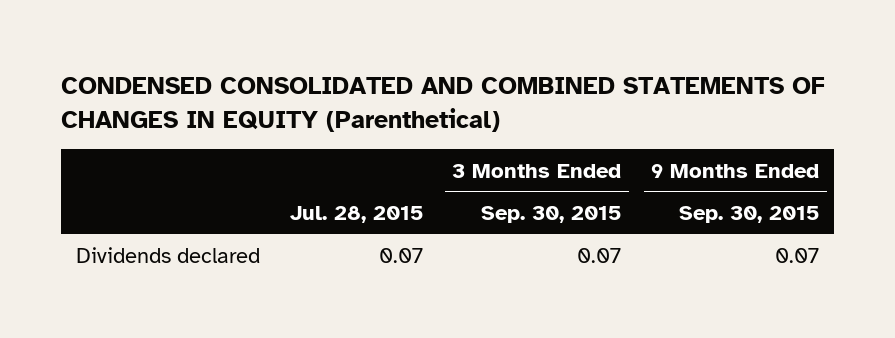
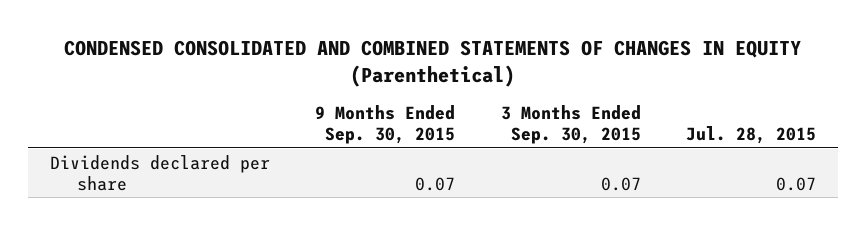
[75,247,260,264] Dividends declared -> [50,154,271,191] Dividends declared per share

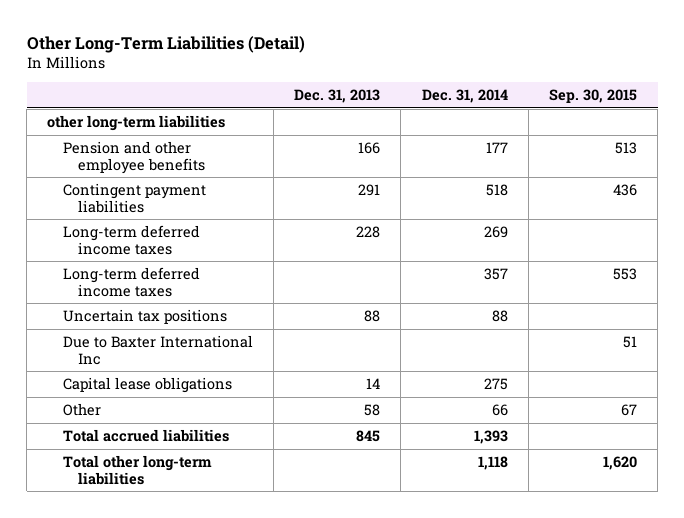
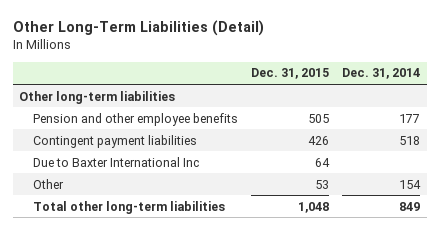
[294,89,381,104] Dec. 31, 2013 -> none
[548,89,637,104] Sep. 30, 2015 -> none
none -> [251,68,330,80] Dec. 31, 2015
[47,114,226,131] other long-term liabilities -> [19,90,176,104] Other long-term liabilities
[62,224,200,255] Long-term deferred income taxes -> none
[62,266,200,297] Long-term deferred income taxes -> none
[62,308,227,324] Uncertain tax positions -> none
[62,376,232,393] Capital lease obligations -> none
[62,428,229,442] Total accrued liabilities -> none
[491,403,508,416] 66 -> [399,179,422,189] 154
[477,455,508,470] 1,118 -> [399,201,421,211] 849

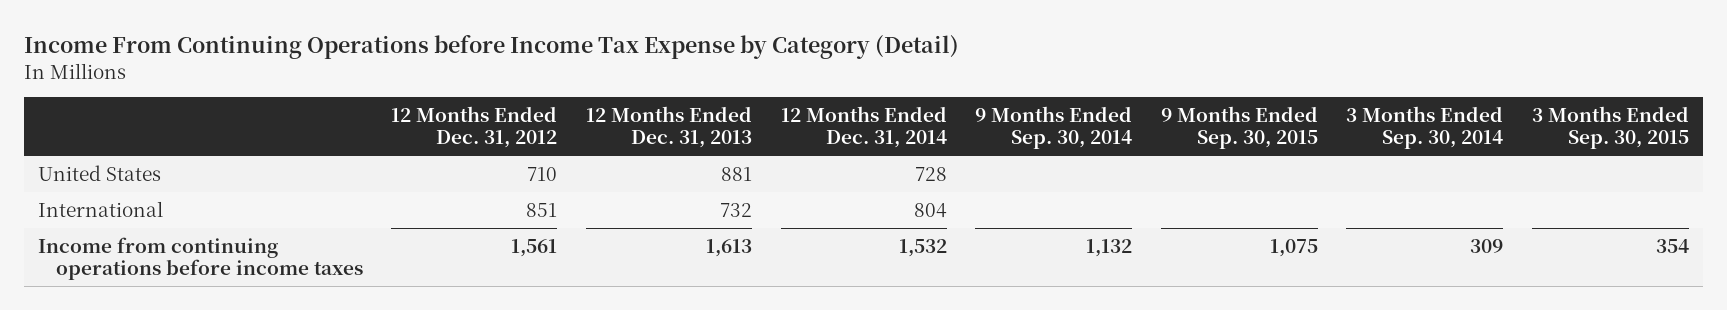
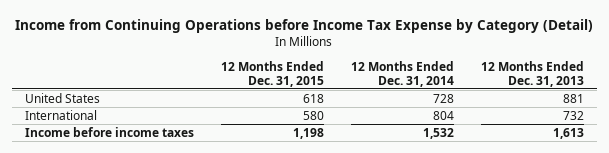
[23,35,959,60] Income From Continuing Operations before Income Tax Expense by Category (Detail) -> [15,19,594,34] Income from Continuing Operations before Income Tax Expense by Category (Detail)
[391,106,558,149] 12 Months Ended Dec. 31, 2012 -> none
[975,106,1133,150] 9 Months Ended Sep. 30, 2014 -> none
[1160,106,1318,150] 9 Months Ended Sep. 30, 2015 -> none
[1346,106,1504,150] 3 Months Ended Sep. 30, 2014 -> none
[1531,106,1689,150] 3 Months Ended Sep. 30, 2015 -> none
none -> [220,61,324,87] 12 Months Ended Dec. 31, 2015
[38,236,363,280] Income from continuing operations before income taxes -> [25,126,195,137] Income before income taxes

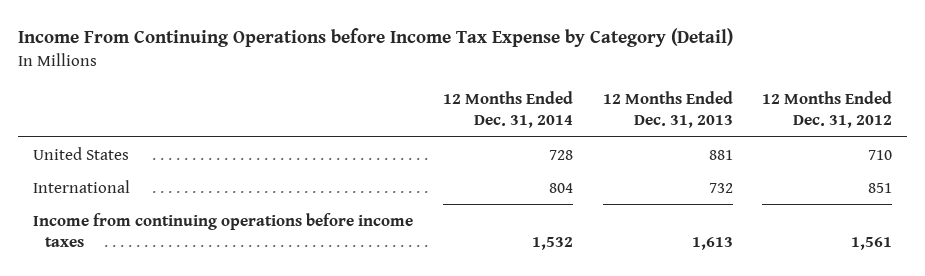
[15,19,594,34] Income from Continuing Operations before Income Tax Expense by Category (Detail) -> [17,28,733,48] Income From Continuing Operations before Income Tax Expense by Category (Detail)
[220,61,324,87] 12 Months Ended Dec. 31, 2015 -> none
none -> [762,91,893,129] 12 Months Ended Dec. 31, 2012
[25,126,195,137] Income before income taxes -> [32,212,413,247] Income from continuing operations before income taxes

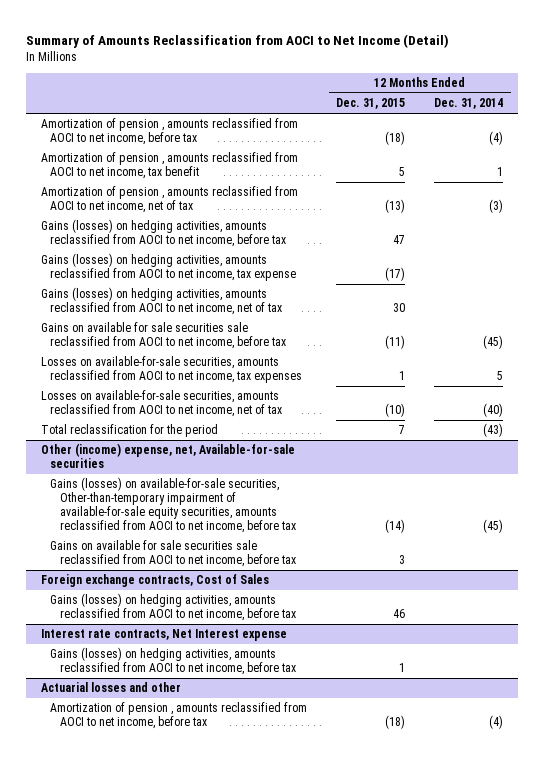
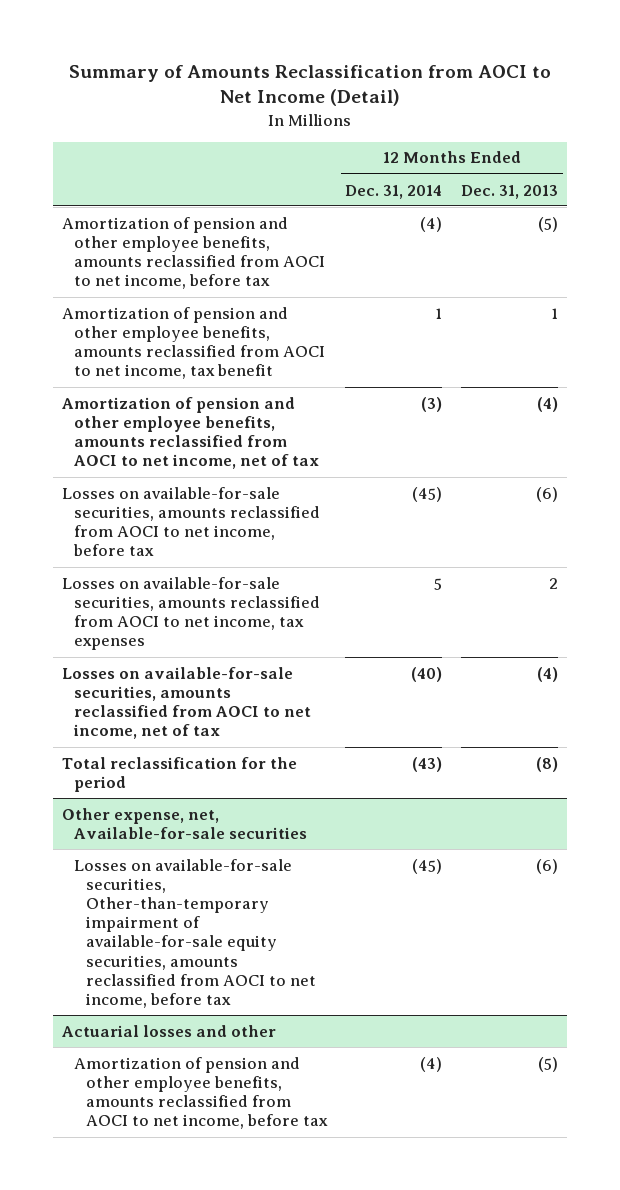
[336,98,406,110] Dec. 31, 2015 -> none
none -> [460,184,558,199] Dec. 31, 2013
[40,219,287,248] Gains (losses) on hedging activities, amounts reclassified from AOCI to net income, before tax -> none
[40,253,297,282] Gains (losses) on hedging activities, amounts reclassified from AOCI to net income, tax expense -> none
[40,287,283,316] Gains (losses) on hedging activities, amounts reclassified from AOCI to net income, net of tax -> none
[40,118,298,146] Amortization of pension , amounts reclassified from AOCI to net income, before tax -> [62,216,325,290] Amortization of pension and other employee benefits, amounts reclassified from AOCI to net income, before tax
[40,152,298,180] Amortization of pension , amounts reclassified from AOCI to net income, tax benefit -> [62,306,325,380] Amortization of pension and other employee benefits, amounts reclassified from AOCI to net income, tax benefit
[40,186,298,214] Amortization of pension , amounts reclassified from AOCI to net income, net of tax -> [62,396,319,470] Amortization of pension and other employee benefits, amounts reclassified from AOCI to net income, net of tax
[40,322,287,350] Gains on available for sale securities sale reclassified from AOCI to net income, before tax -> [62,486,320,557] Losses on available-for-sale securities, amounts reclassified from AOCI to net income, before tax
[50,540,296,568] Gains on available for sale securities sale reclassified from AOCI to net income, before tax -> none
[40,574,269,588] Foreign exchange contracts, Cost of Sales -> none
[50,593,296,622] Gains (losses) on hedging activities, amounts reclassified from AOCI to net income, before tax -> none
[40,629,287,642] Interest rate contracts, Net Interest expense -> none
[50,647,296,676] Gains (losses) on hedging activities, amounts reclassified from AOCI to net income, before tax -> none
[40,443,295,469] Other (income) expense, net, Available-for-sale securities -> [62,807,307,839] Other expense, net, Available-for-sale securities
[50,477,296,533] Gains (losses) on available-for-sale securities, Other-than-temporary impairment of available-for-sale equity securities, amounts reclassified from AOCI to net income, before tax -> [73,858,316,1009] Losses on available-for-sale securities, Other-than-temporary impairment of available-for-sale equity securities, amounts reclassified from AOCI to net income, before tax
[50,702,308,730] Amortization of pension , amounts reclassified from AOCI to net income, before tax -> [73,1056,328,1130] Amortization of pension and other employee benefits, amounts reclassified from AOCI to net income, before tax

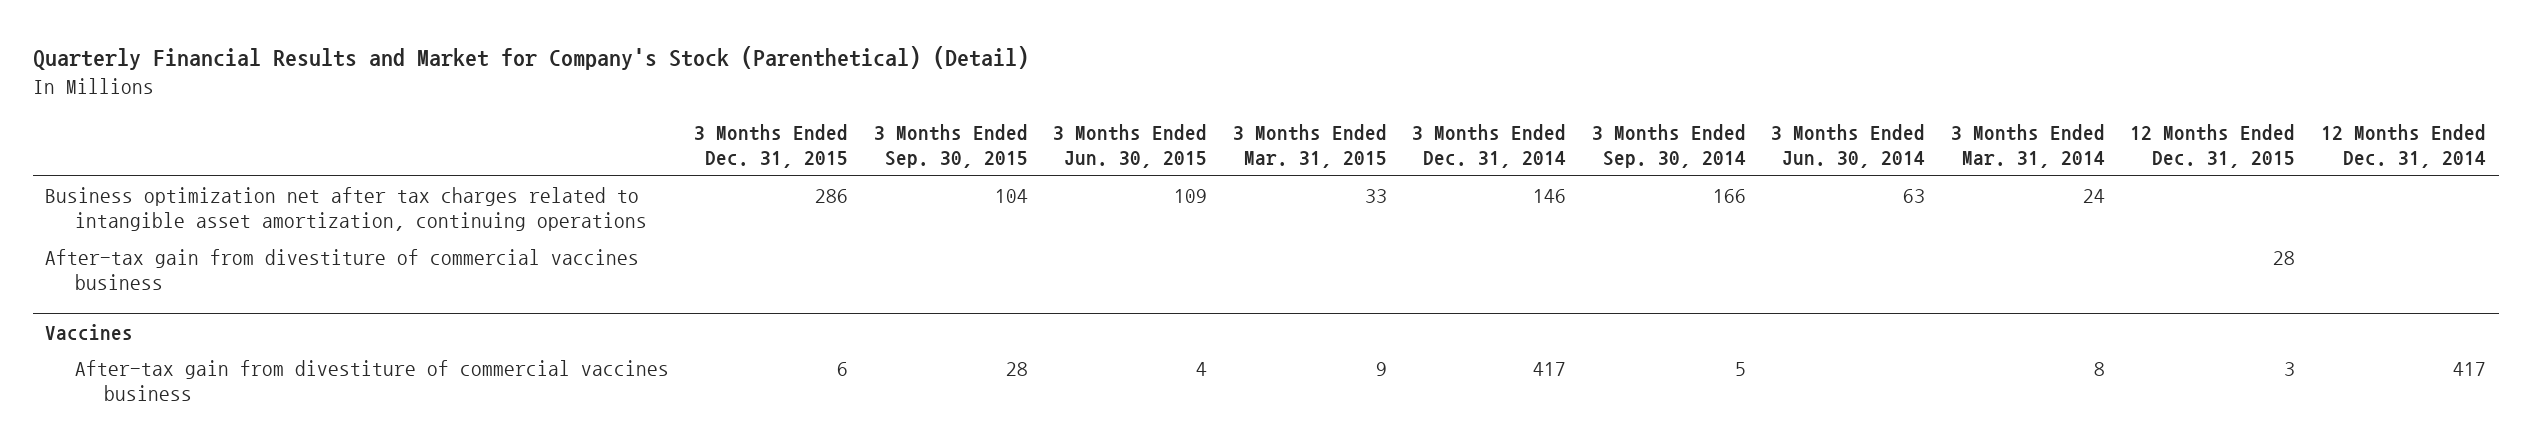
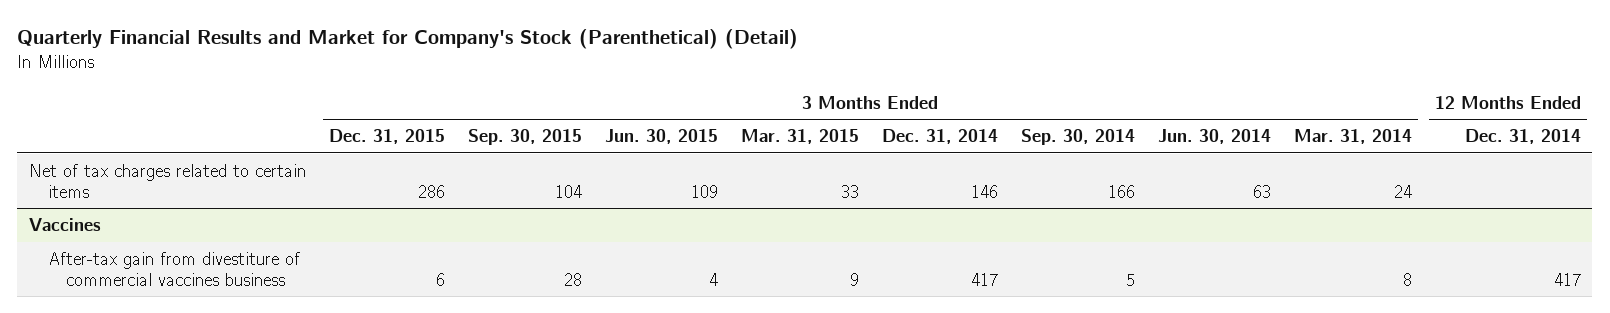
[2130,124,2296,169] 12 Months Ended Dec. 31, 2015 -> none
[45,248,640,291] After-tax gain from divestiture of commercial vaccines business -> none
[45,186,647,232] Business optimization net after tax charges related to intangible asset amortization, continuing operations -> [28,163,306,198] Net of tax charges related to certain items

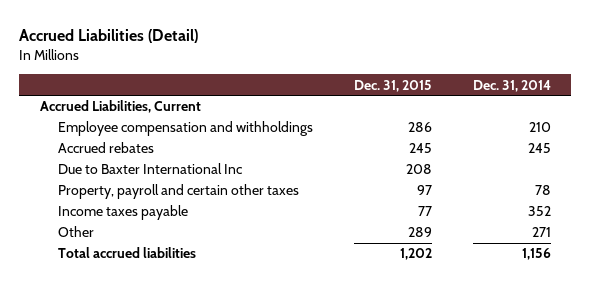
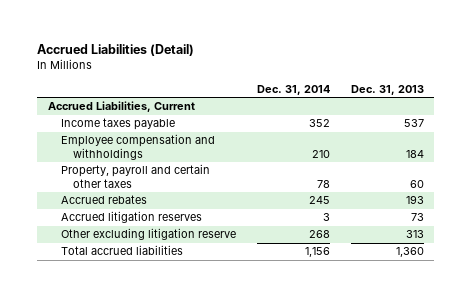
[353,79,432,92] Dec. 31, 2015 -> none
none -> [350,84,424,95] Dec. 31, 2013
[58,205,189,221] Income taxes payable -> [60,118,175,131] Income taxes payable
[58,163,243,175] Due to Baxter International Inc -> none
[58,226,95,238] Other -> none
[58,142,155,154] Accrued rebates -> [60,195,147,205] Accrued rebates
none -> [60,211,202,224] Accrued litigation reserves
none -> [60,228,236,241] Other excluding litigation reserve

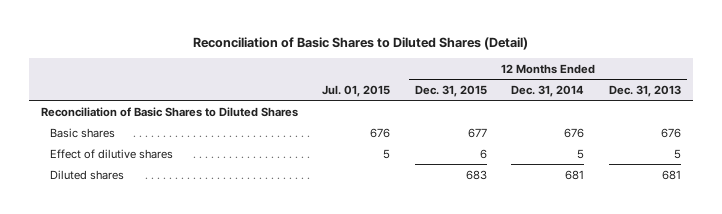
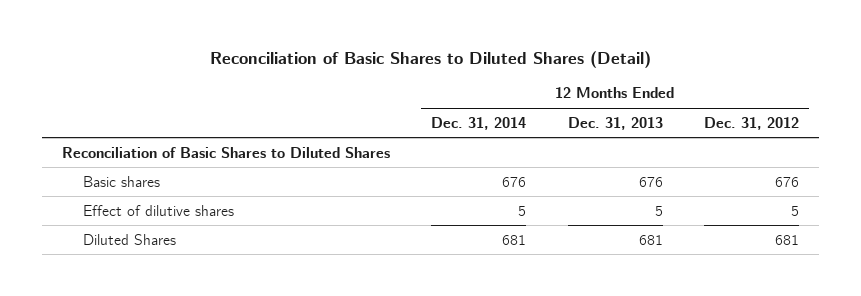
[322,84,391,97] Jul. 01, 2015 -> none
[414,84,487,97] Dec. 31, 2015 -> none
none -> [703,116,799,130] Dec. 31, 2012
[50,169,125,180] Diluted shares -> [83,233,177,245] Diluted Shares

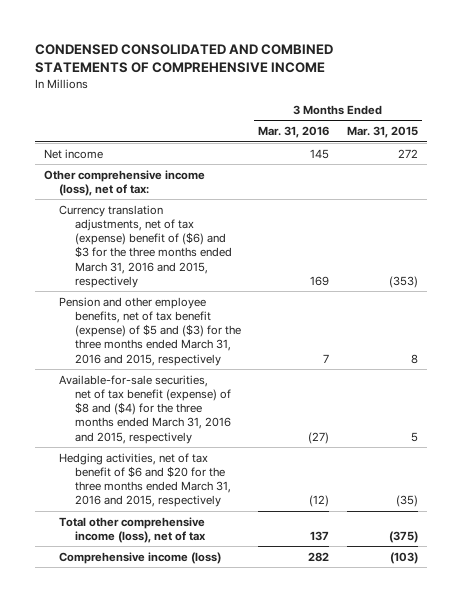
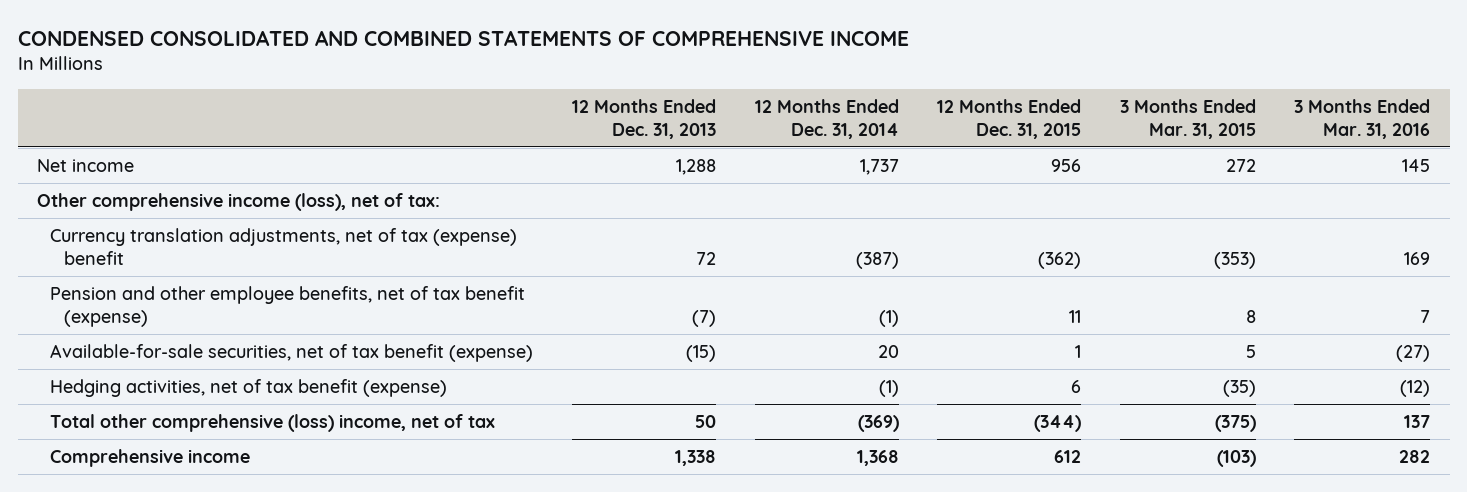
none -> [572,98,717,139] 12 Months Ended Dec. 31, 2013
none -> [754,98,899,139] 12 Months Ended Dec. 31, 2014
none -> [937,98,1082,139] 12 Months Ended Dec. 31, 2015
[59,204,232,288] Currency translation adjustments, net of tax (expense) benefit of ($6) and $3 for the three months ended March 31, 2016 and 2015, respectively -> [50,227,518,266] Currency translation adjustments, net of tax (expense) benefit
[59,296,241,366] Pension and other employee benefits, net of tax benefit (expense) of $5 and ($3) for the three months ended March 31, 2016 and 2015, respectively -> [50,285,526,328] Pension and other employee benefits, net of tax benefit (expense)
[59,374,231,444] Available-for-sale securities, net of tax benefit (expense) of $8 and ($4) for the three months ended March 31, 2016 and 2015, respectively -> [50,343,534,362] Available-for-sale securities, net of tax benefit (expense)
[59,452,231,508] Hedging activities, net of tax benefit of $6 and $20 for the three months ended March 31, 2016 and 2015, respectively -> [50,378,448,397] Hedging activities, net of tax benefit (expense)
[59,516,206,543] Total other comprehensive income (loss), net of tax -> [50,413,496,432] Total other comprehensive (loss) income, net of tax
[59,551,222,564] Comprehensive income (loss) -> [50,448,251,467] Comprehensive income

